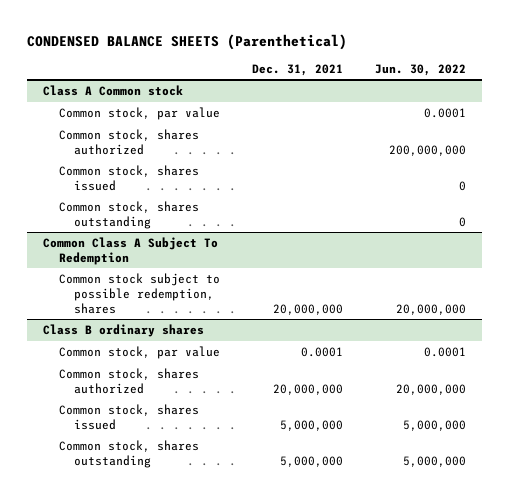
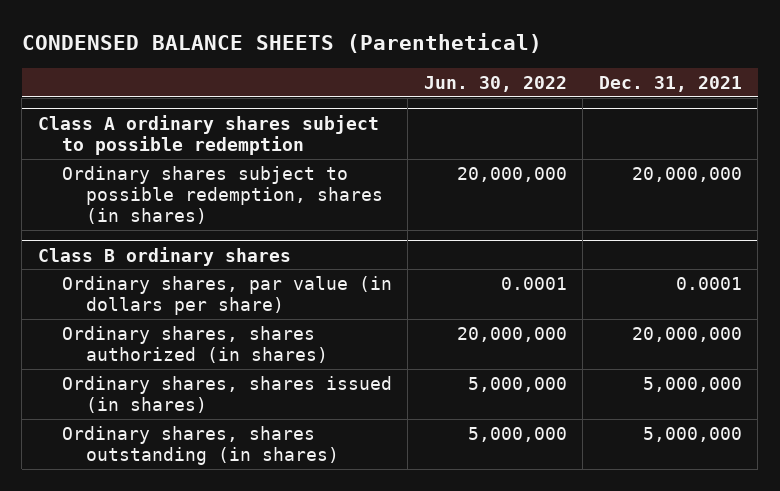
[43,84,184,96] Class A Common stock -> none
[58,106,220,120] Common stock, par value -> none
[58,128,199,155] Common stock, shares authorized -> none
[58,164,199,191] Common stock, shares issued -> none
[58,200,199,229] Common stock, shares outstanding -> none
[43,236,219,265] Common Class A Subject To Redemption -> [37,114,379,155] Class A ordinary shares subject to possible redemption
[58,272,220,314] Common stock subject to possible redemption, shares -> [61,165,384,225] Ordinary shares subject to possible redemption, shares (in shares)
[58,345,220,359] Common stock, par value -> [61,275,392,316] Ordinary shares, par value (in dollars per share)
[58,367,199,394] Common stock, shares authorized -> [61,325,329,364] Ordinary shares, shares authorized (in shares)
[58,403,199,430] Common stock, shares issued -> [61,375,392,414] Ordinary shares, shares issued (in shares)
[58,439,199,468] Common stock, shares outstanding -> [61,425,340,466] Ordinary shares, shares outstanding (in shares)

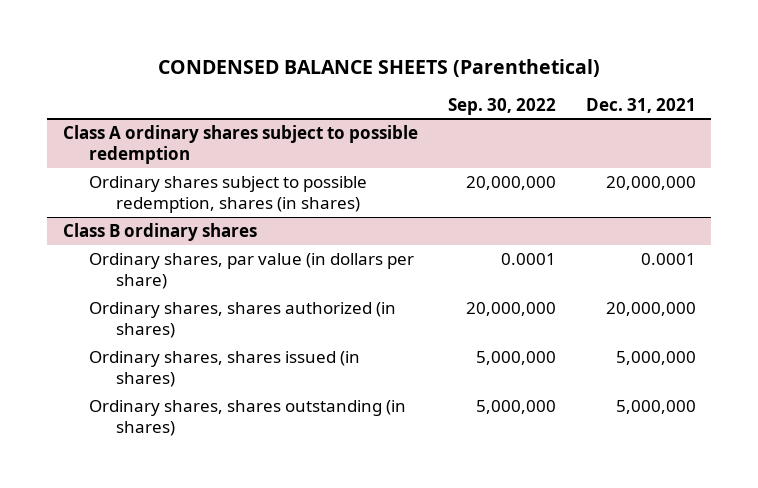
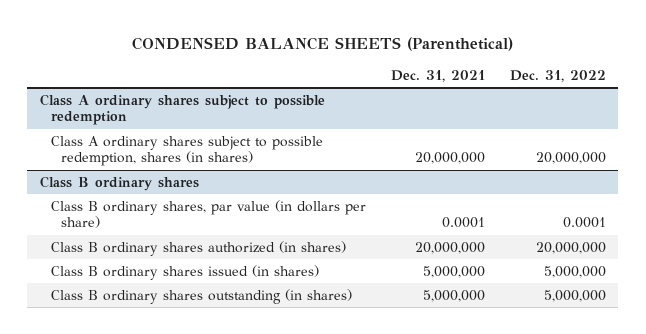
[447,97,556,115] Sep. 30, 2022 -> none
none -> [509,70,606,83] Dec. 31, 2022
[89,175,368,213] Ordinary shares subject to possible redemption, shares (in shares) -> [50,136,323,167] Class A ordinary shares subject to possible redemption, shares (in shares)
[89,252,415,289] Ordinary shares, par value (in dollars per share) -> [50,200,366,229] Class B ordinary shares, par value (in dollars per share)
[89,301,397,338] Ordinary shares, shares authorized (in shares) -> [50,241,346,257] Class B ordinary shares authorized (in shares)
[89,350,361,387] Ordinary shares, shares issued (in shares) -> [50,265,319,281] Class B ordinary shares issued (in shares)
[89,399,407,436] Ordinary shares, shares outstanding (in shares) -> [50,289,352,305] Class B ordinary shares outstanding (in shares)

